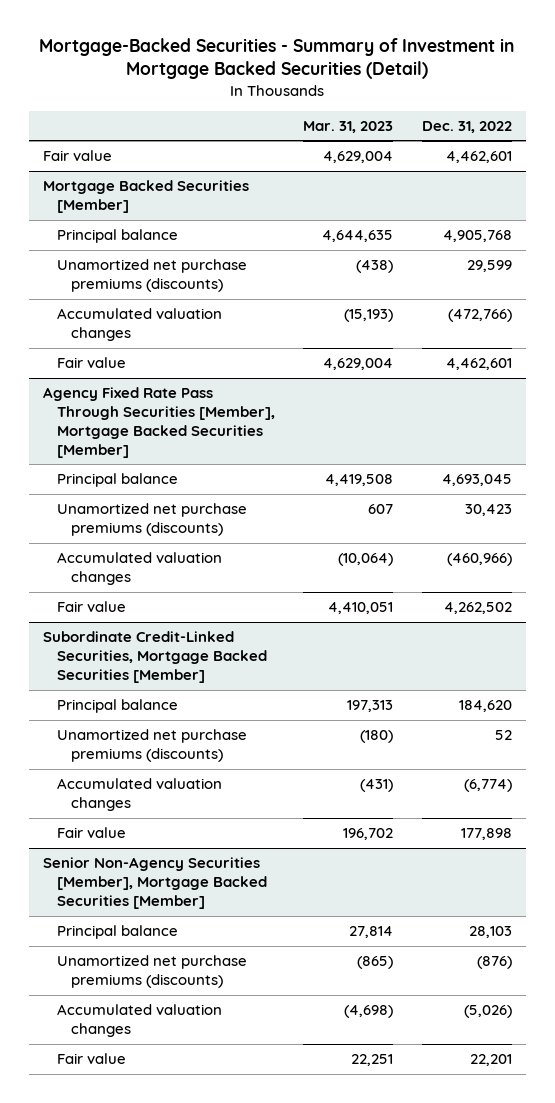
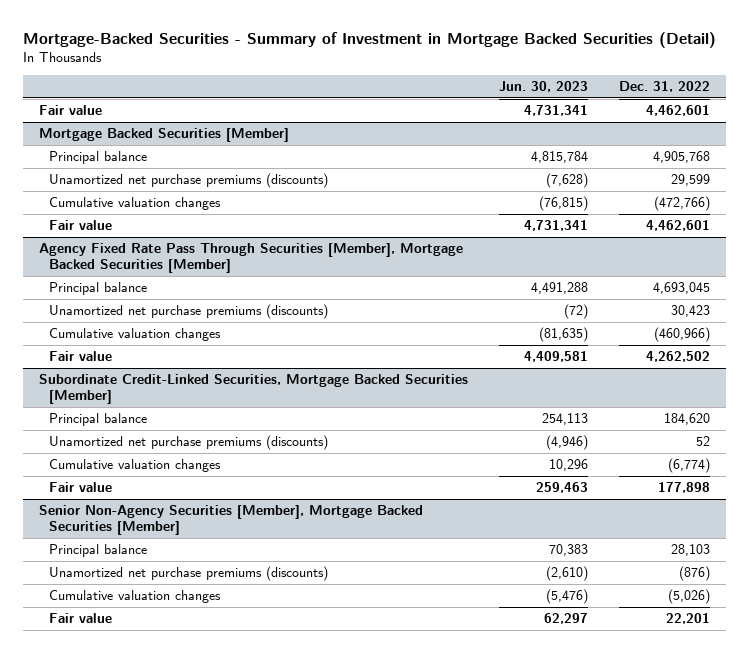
[303,120,394,133] Mar. 31, 2023 -> none
none -> [498,81,588,93] Jun. 30, 2023
[56,308,222,342] Accumulated valuation changes -> [48,196,221,210] Cumulative valuation changes
[56,552,222,586] Accumulated valuation changes -> [48,327,221,341] Cumulative valuation changes
[56,778,222,812] Accumulated valuation changes -> [48,458,221,472] Cumulative valuation changes
[56,1004,222,1038] Accumulated valuation changes -> [48,589,221,603] Cumulative valuation changes

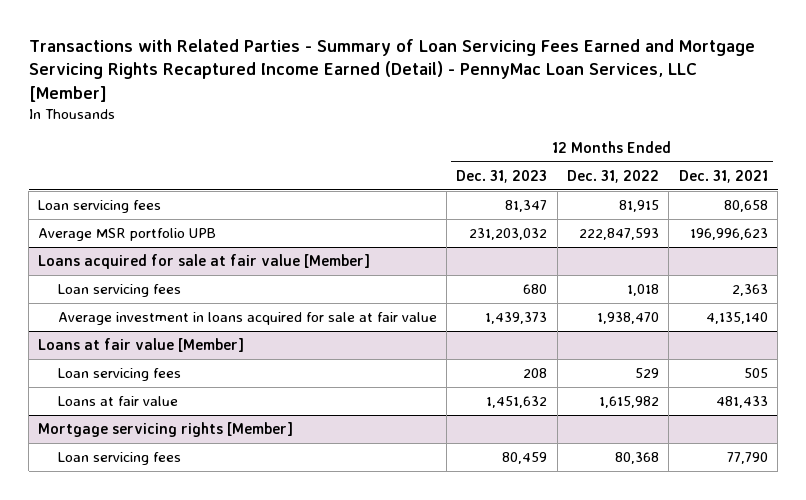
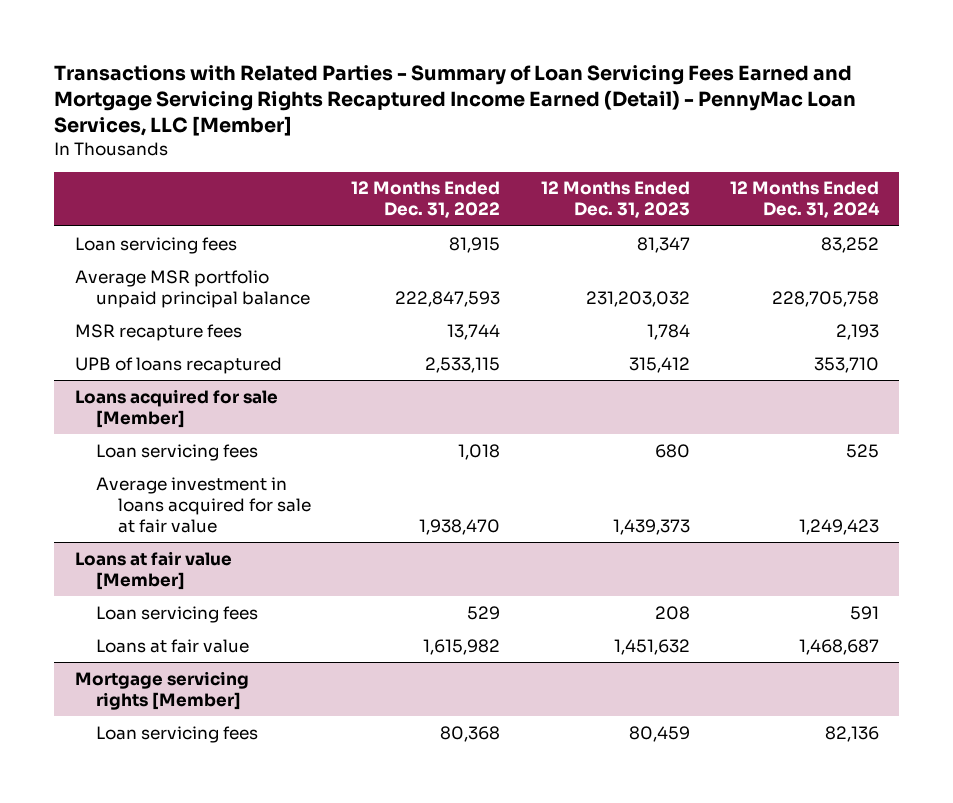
[678,169,768,183] Dec. 31, 2021 -> none
none -> [729,181,880,219] 12 Months Ended Dec. 31, 2024
[38,228,217,242] Average MSR portfolio UPB -> [74,269,311,308] Average MSR portfolio unpaid principal balance
none -> [74,323,242,341] MSR recapture fees
none -> [74,356,282,374] UPB of loans recaptured
[38,254,371,270] Loans acquired for sale at fair value [Member] -> [74,388,278,428] Loans acquired for sale [Member]

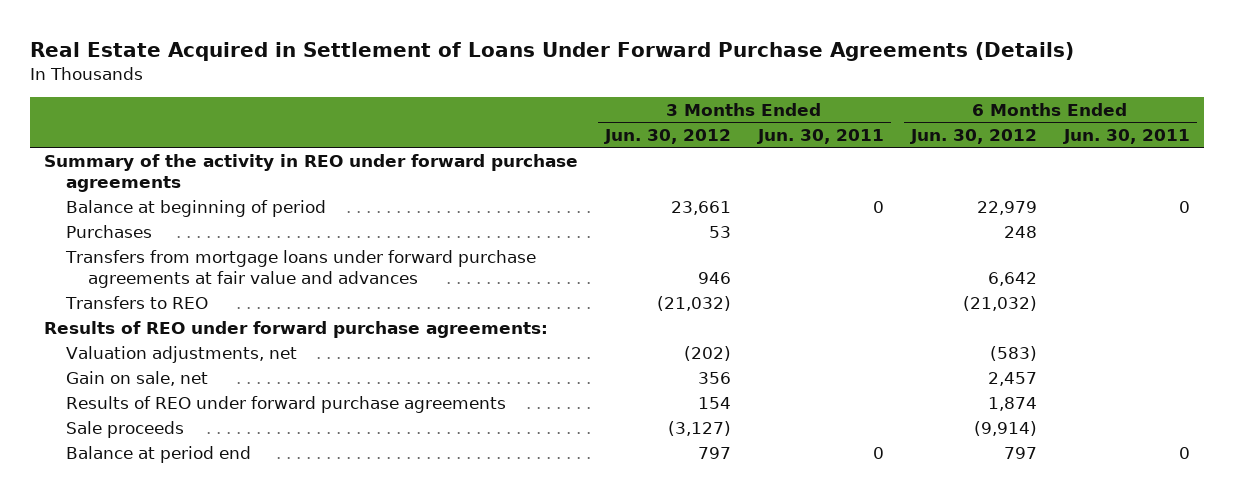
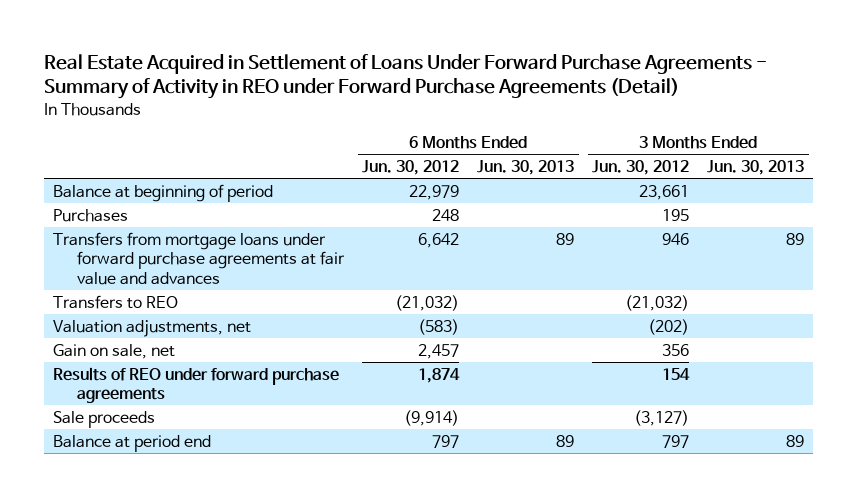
[29,41,1074,61] Real Estate Acquired in Settlement of Loans Under Forward Purchase Agreements (Details) -> [43,53,767,100] Real Estate Acquired in Settlement of Loans Under Forward Purchase Agreements - Summary of Activity in REO under Forward Purchase Agreements (Detail)
[756,129,884,145] Jun. 30, 2011 -> none
[1063,129,1191,145] Jun. 30, 2011 -> none
none -> [477,159,575,175] Jun. 30, 2013
none -> [707,159,805,175] Jun. 30, 2013
[43,153,578,192] Summary of the activity in REO under forward purchase agreements -> none
[708,225,731,238] 53 -> [662,208,690,221] 195
[43,320,548,338] Results of REO under forward purchase agreements: -> none

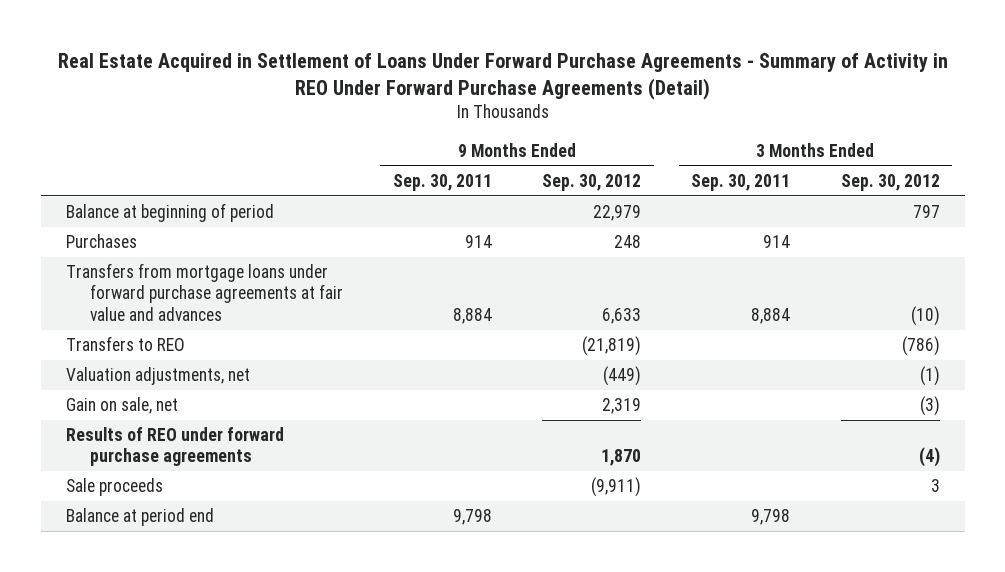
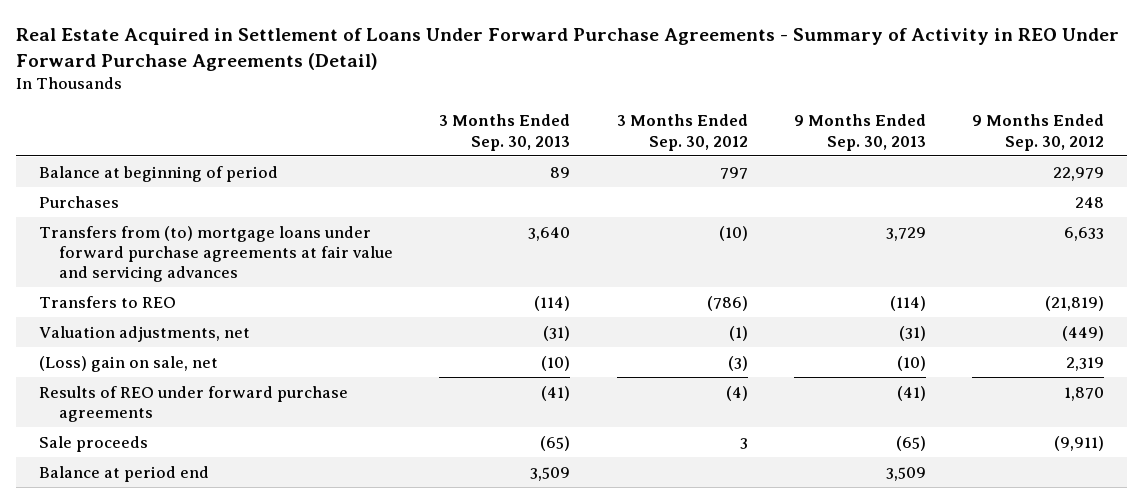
[392,173,492,191] Sep. 30, 2011 -> none
[691,173,791,191] Sep. 30, 2011 -> none
none -> [439,114,571,151] 3 Months Ended Sep. 30, 2013
none -> [793,114,926,151] 9 Months Ended Sep. 30, 2013
[65,263,343,321] Transfers from mortgage loans under forward purchase agreements at fair value and advances -> [39,225,393,283] Transfers from (to) mortgage loans under forward purchase agreements at fair value and servicing advances
[65,397,178,415] Gain on sale, net -> [39,355,219,372] (Loss) gain on sale, net

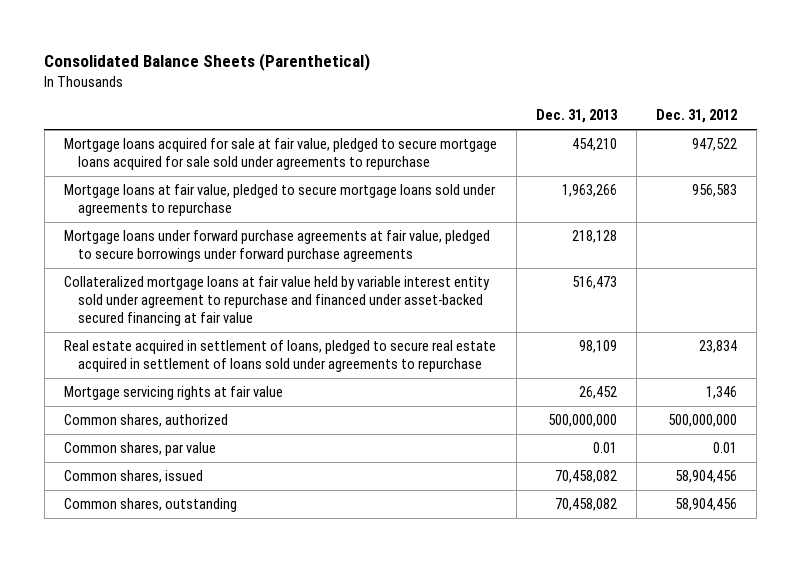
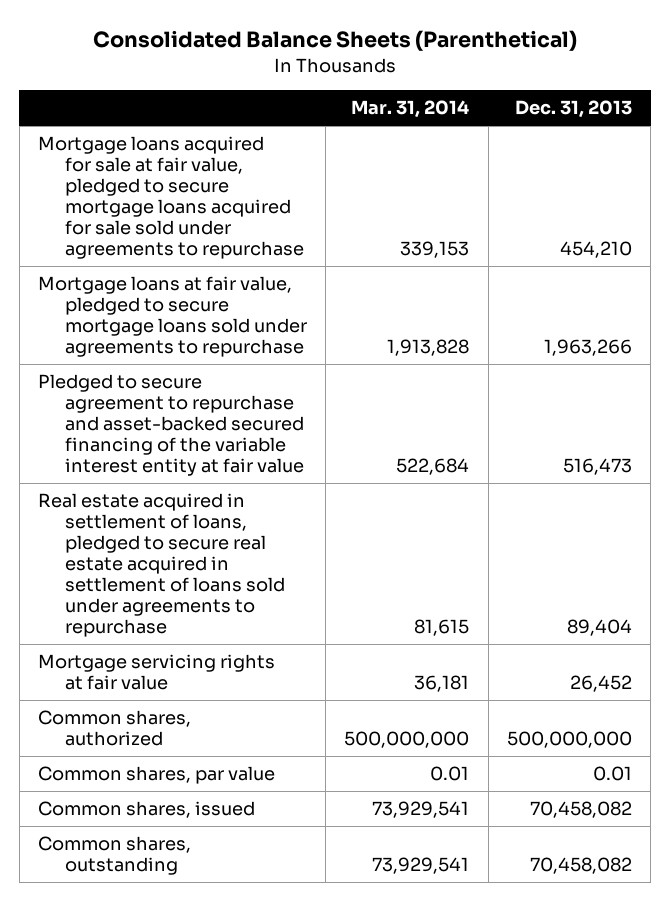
[656,109,738,124] Dec. 31, 2012 -> none
none -> [351,100,470,119] Mar. 31, 2014
[63,230,490,262] Mortgage loans under forward purchase agreements at fair value, pledged to secure borrowings under forward purchase agreements -> none
[63,276,490,326] Collateralized mortgage loans at fair value held by variable interest entity sold under agreement to repurchase and financed under asset-backed secured financing at fair value -> [38,374,304,477] Pledged to secure agreement to repurchase and asset-backed secured financing of the variable interest entity at fair value
[578,340,617,354] 98,109 -> [566,618,632,636] 89,404

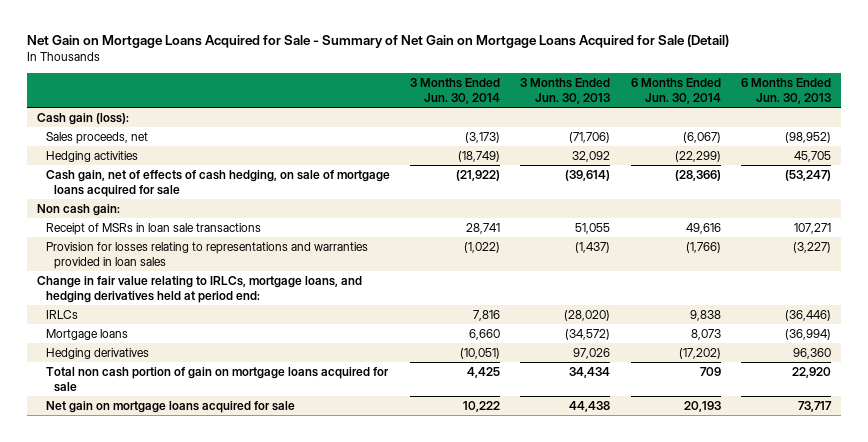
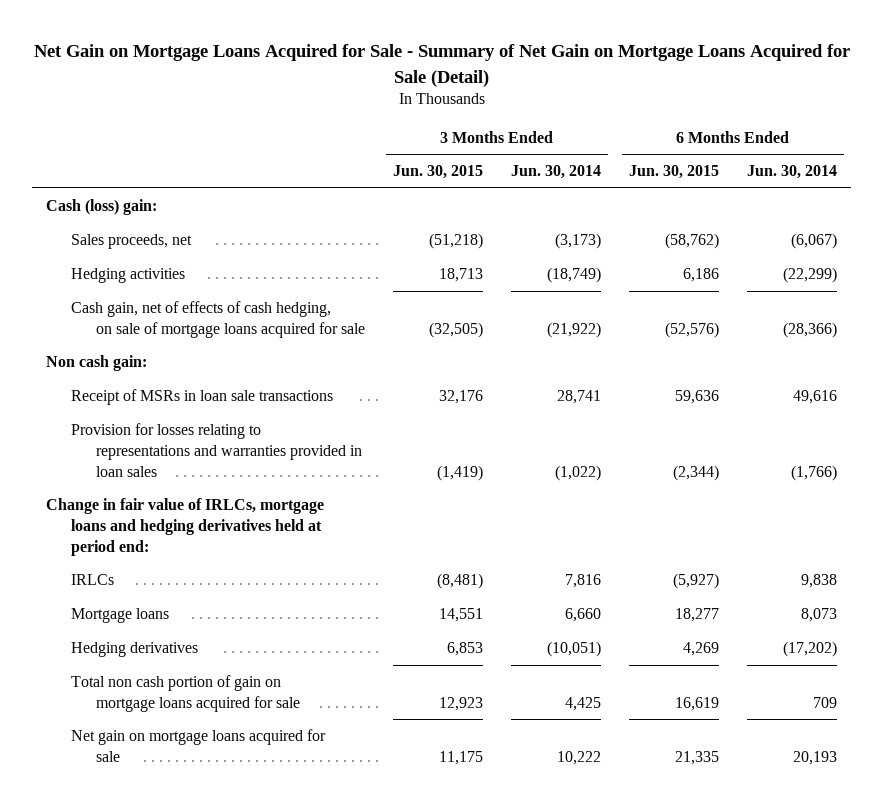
[520,78,611,105] 3 Months Ended Jun. 30, 2013 -> none
[740,78,831,105] 6 Months Ended Jun. 30, 2013 -> none
none -> [392,165,483,180] Jun. 30, 2015
none -> [629,165,720,180] Jun. 30, 2015
[36,112,129,125] Cash gain (loss): -> [46,199,158,216] Cash (loss) gain:
[36,275,362,304] Change in fair value relating to IRLCs, mortgage loans, and hedging derivatives held at period end: -> [46,498,325,556] Change in fair value of IRLCs, mortgage loans and hedging derivatives held at period end:

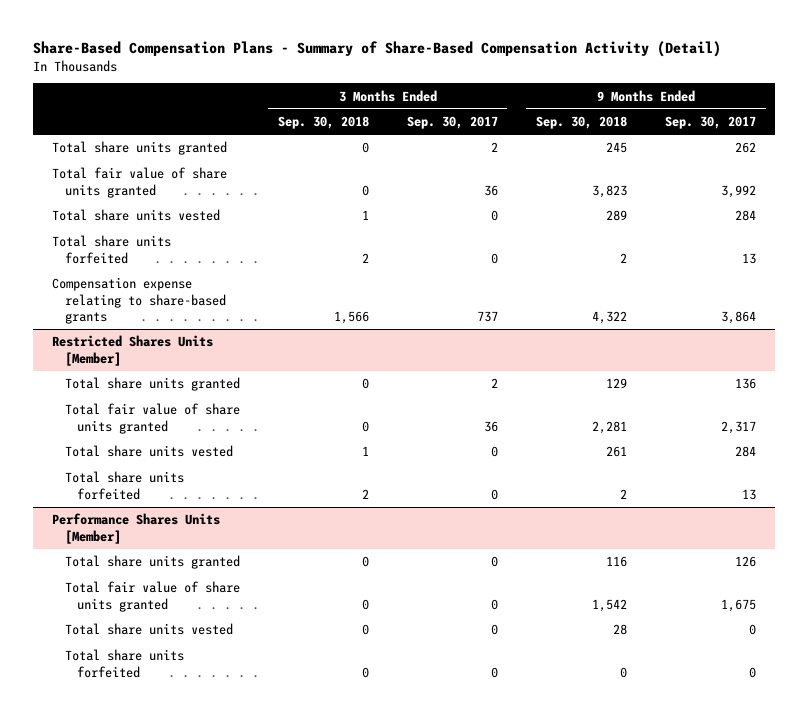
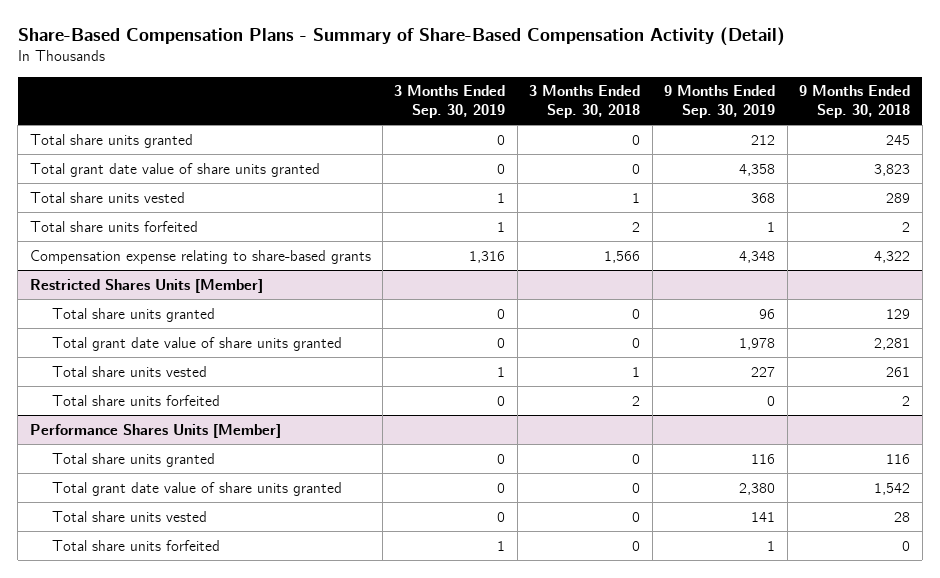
[406,116,498,130] Sep. 30, 2017 -> none
[665,116,757,130] Sep. 30, 2017 -> none
none -> [394,85,506,118] 3 Months Ended Sep. 30, 2019
none -> [664,85,776,118] 9 Months Ended Sep. 30, 2019
[52,167,228,198] Total fair value of share units granted -> [29,162,320,177] Total grant date value of share units granted
[64,403,240,434] Total fair value of share units granted -> [51,336,342,351] Total grant date value of share units granted
[64,581,240,612] Total fair value of share units granted -> [51,481,342,496] Total grant date value of share units granted

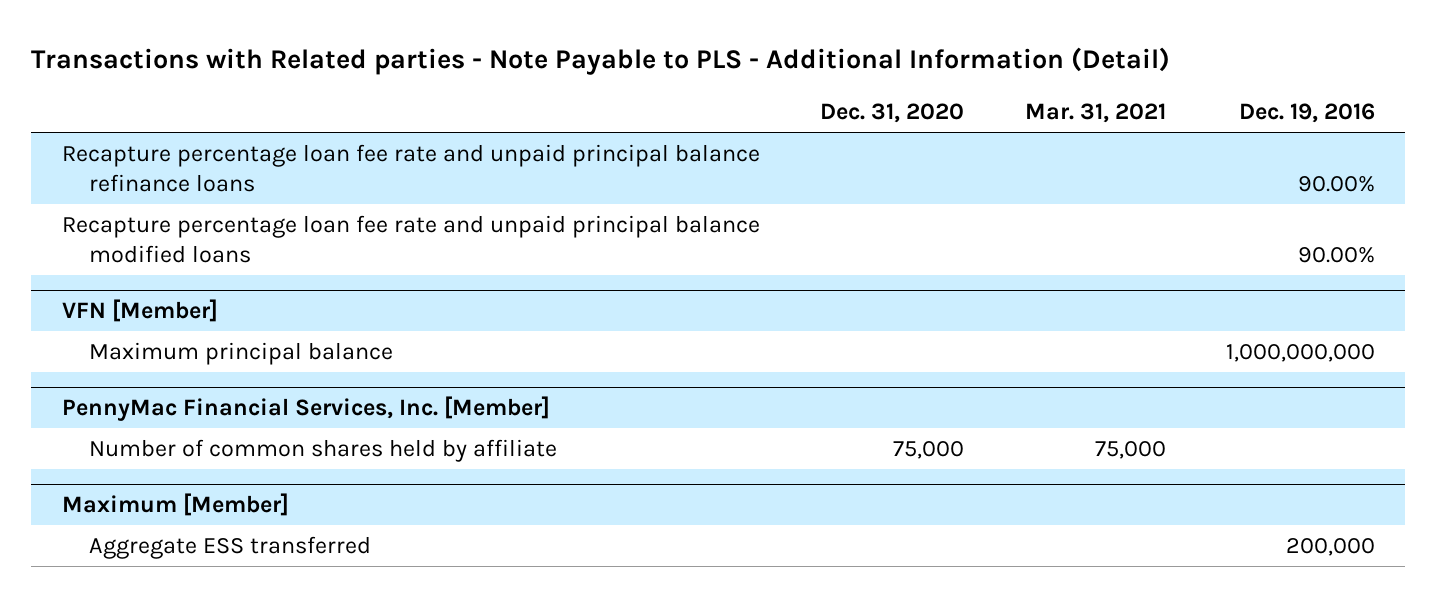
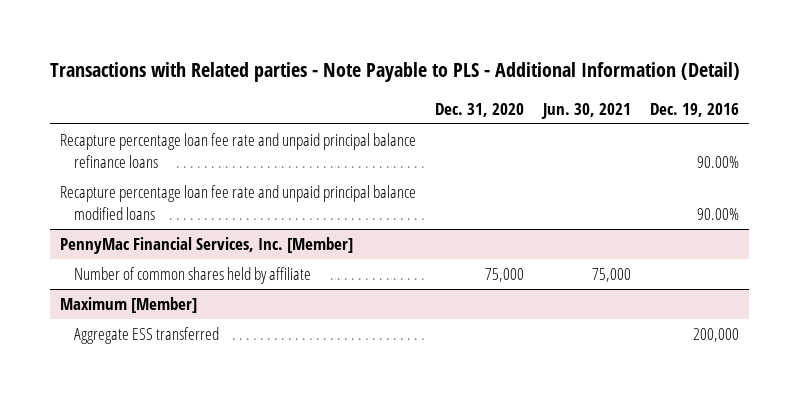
[1024,103,1166,124] Mar. 31, 2021 -> none
none -> [540,103,631,120] Jun. 30, 2021
[61,299,218,323] VFN [Member] -> none
[89,341,394,365] Maximum principal balance -> none

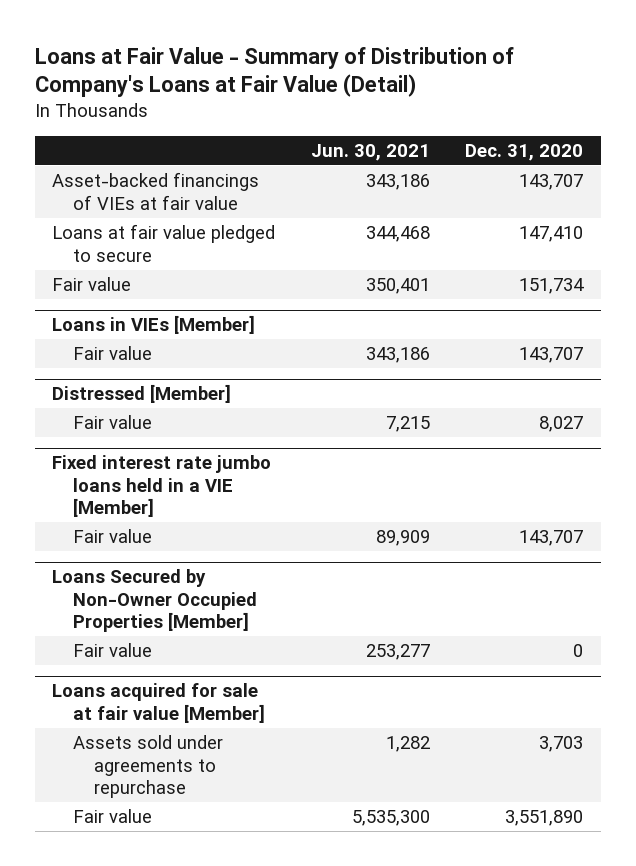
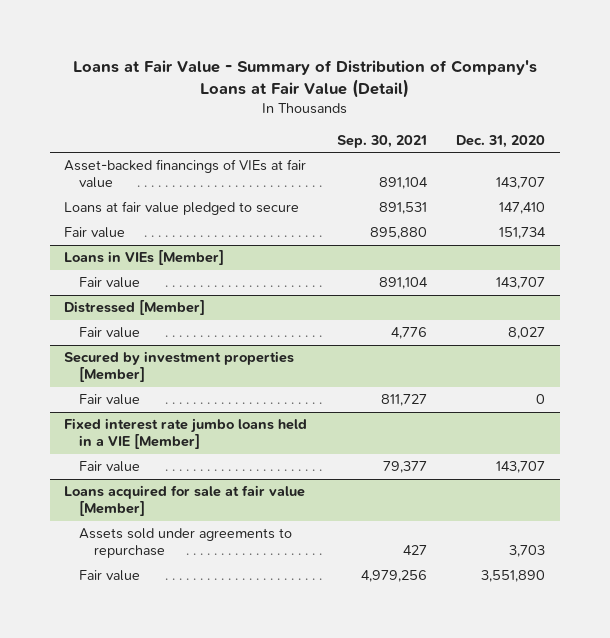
[310,143,430,161] Jun. 30, 2021 -> none
none -> [336,134,427,148] Sep. 30, 2021
none -> [64,351,295,383] Secured by investment properties [Member]
none -> [79,394,141,406] Fair value
[52,569,258,633] Loans Secured by Non-Owner Occupied Properties [Member] -> none
[73,643,153,658] Fair value -> none

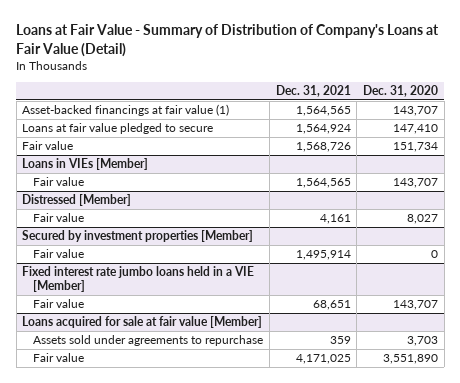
[336,134,427,148] Sep. 30, 2021 -> none
none -> [275,84,351,97] Dec. 31, 2021
[64,159,307,189] Asset-backed financings of VIEs at fair value -> [22,104,230,117] Asset-backed financings at fair value (1)

